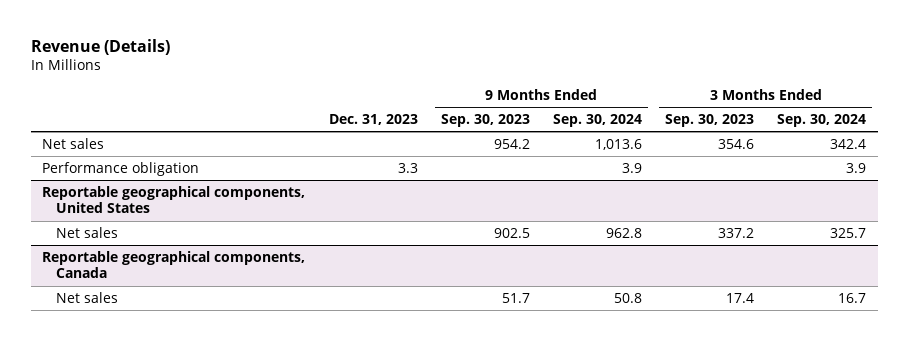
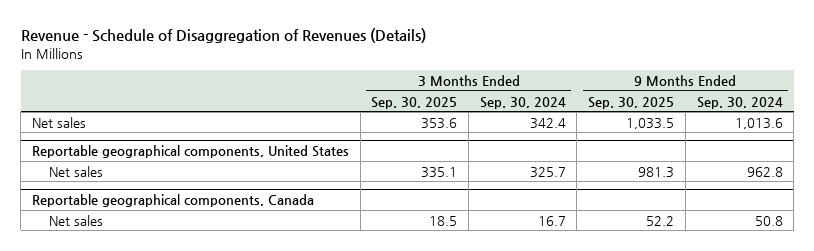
[30,38,170,55] Revenue (Details) -> [20,28,426,44] Revenue - Schedule of Disaggregation of Revenues (Details)
[328,114,418,126] Dec. 31, 2023 -> none
[440,114,530,128] Sep. 30, 2023 -> none
[665,114,755,128] Sep. 30, 2023 -> none
none -> [371,96,458,109] Sep. 30, 2025
none -> [588,96,675,109] Sep. 30, 2025
[42,161,200,176] Performance obligation -> none

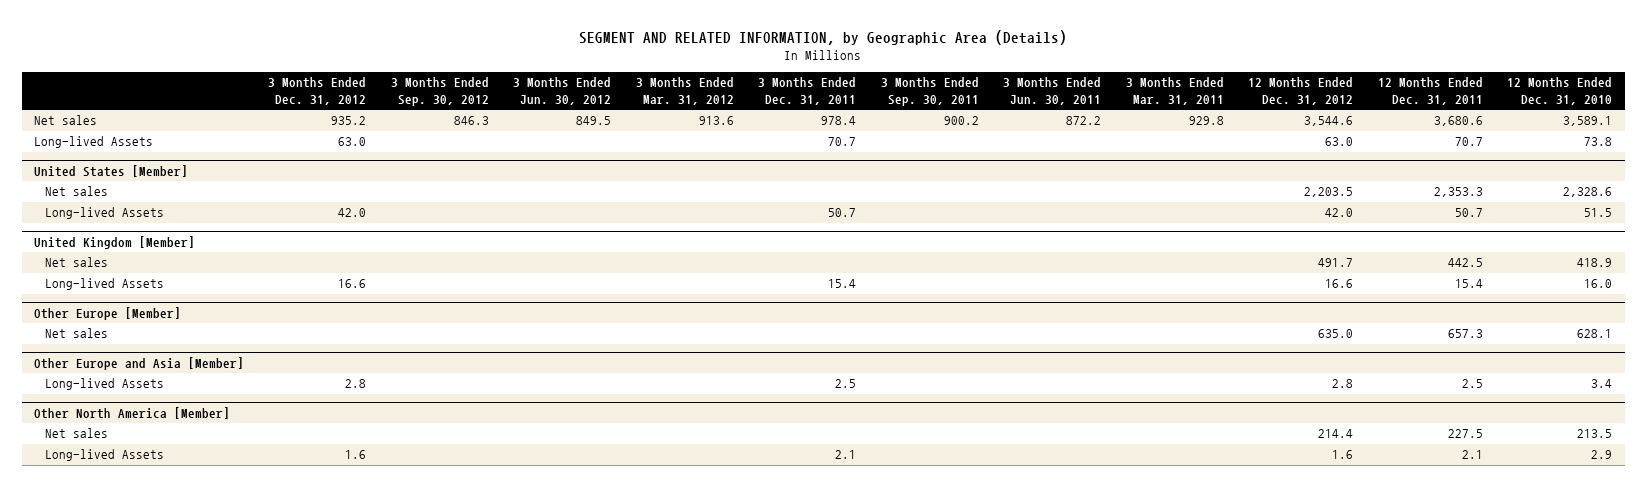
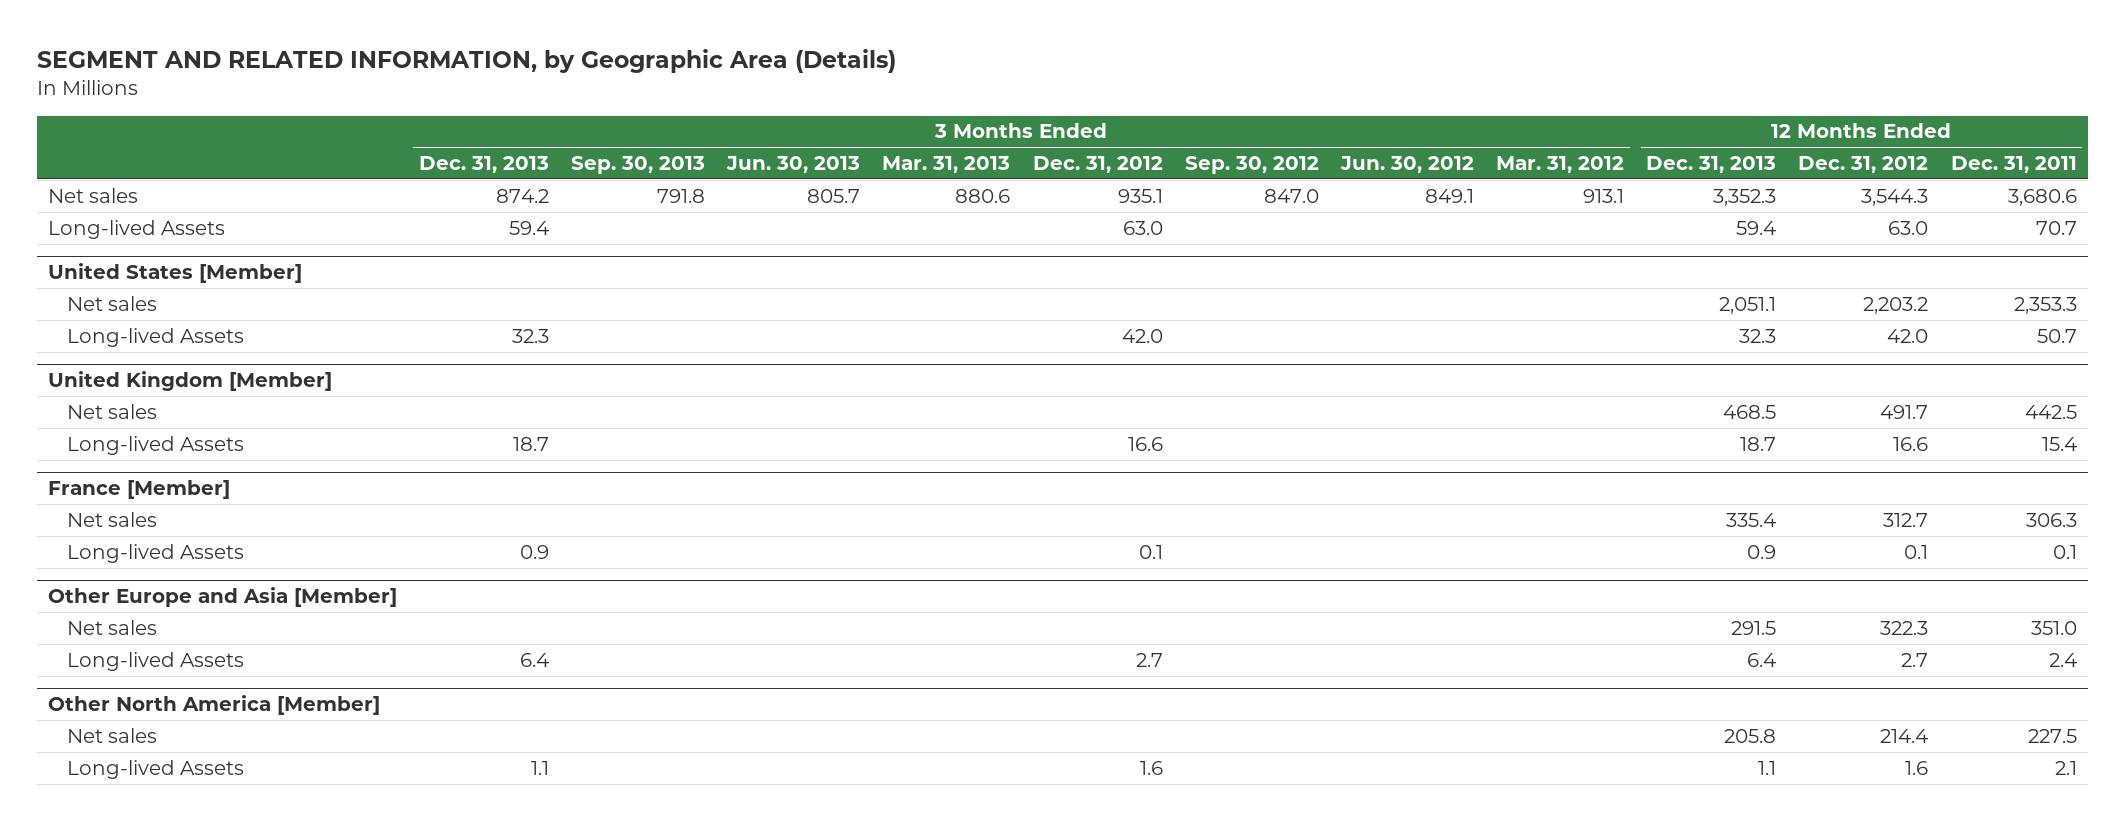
[758,77,857,105] 3 Months Ended Dec. 31, 2011 -> none
[880,77,979,106] 3 Months Ended Sep. 30, 2011 -> none
[1003,77,1102,105] 3 Months Ended Jun. 30, 2011 -> none
[1125,77,1224,105] 3 Months Ended Mar. 31, 2011 -> none
[1507,77,1613,105] 12 Months Ended Dec. 31, 2010 -> none
none -> [418,156,549,174] Dec. 31, 2013
none -> [571,156,706,175] Sep. 30, 2013
none -> [726,156,861,174] Jun. 30, 2013
none -> [882,156,1011,174] Mar. 31, 2013
none -> [1646,156,1777,174] Dec. 31, 2013
[331,116,367,126] 935.2 -> [1117,188,1163,203] 935.1
[453,116,489,126] 846.3 -> [1263,188,1319,203] 847.0
[576,116,612,126] 849.5 -> [1424,188,1474,203] 849.1
[698,116,734,126] 913.6 -> [1583,188,1625,203] 913.1
[1304,116,1354,127] 3,544.6 -> [1861,188,1929,206] 3,544.3
[1304,187,1354,198] 2,203.5 -> [1863,296,1929,314] 2,203.2
[33,306,181,320] Other Europe [Member] -> none
none -> [47,480,230,500] France [Member]
[1318,329,1354,339] 635.0 -> [1883,512,1929,527] 312.7
[1447,329,1483,339] 657.3 -> [2025,512,2077,527] 306.3
none -> [67,543,245,563] Long-lived Assets
none -> [67,619,158,635] Net sales
[345,379,367,389] 2.8 -> [1135,652,1163,667] 2.7
[1332,379,1354,389] 2.8 -> [1901,652,1929,667] 2.7
[1461,379,1483,389] 2.5 -> [2048,652,2077,667] 2.4

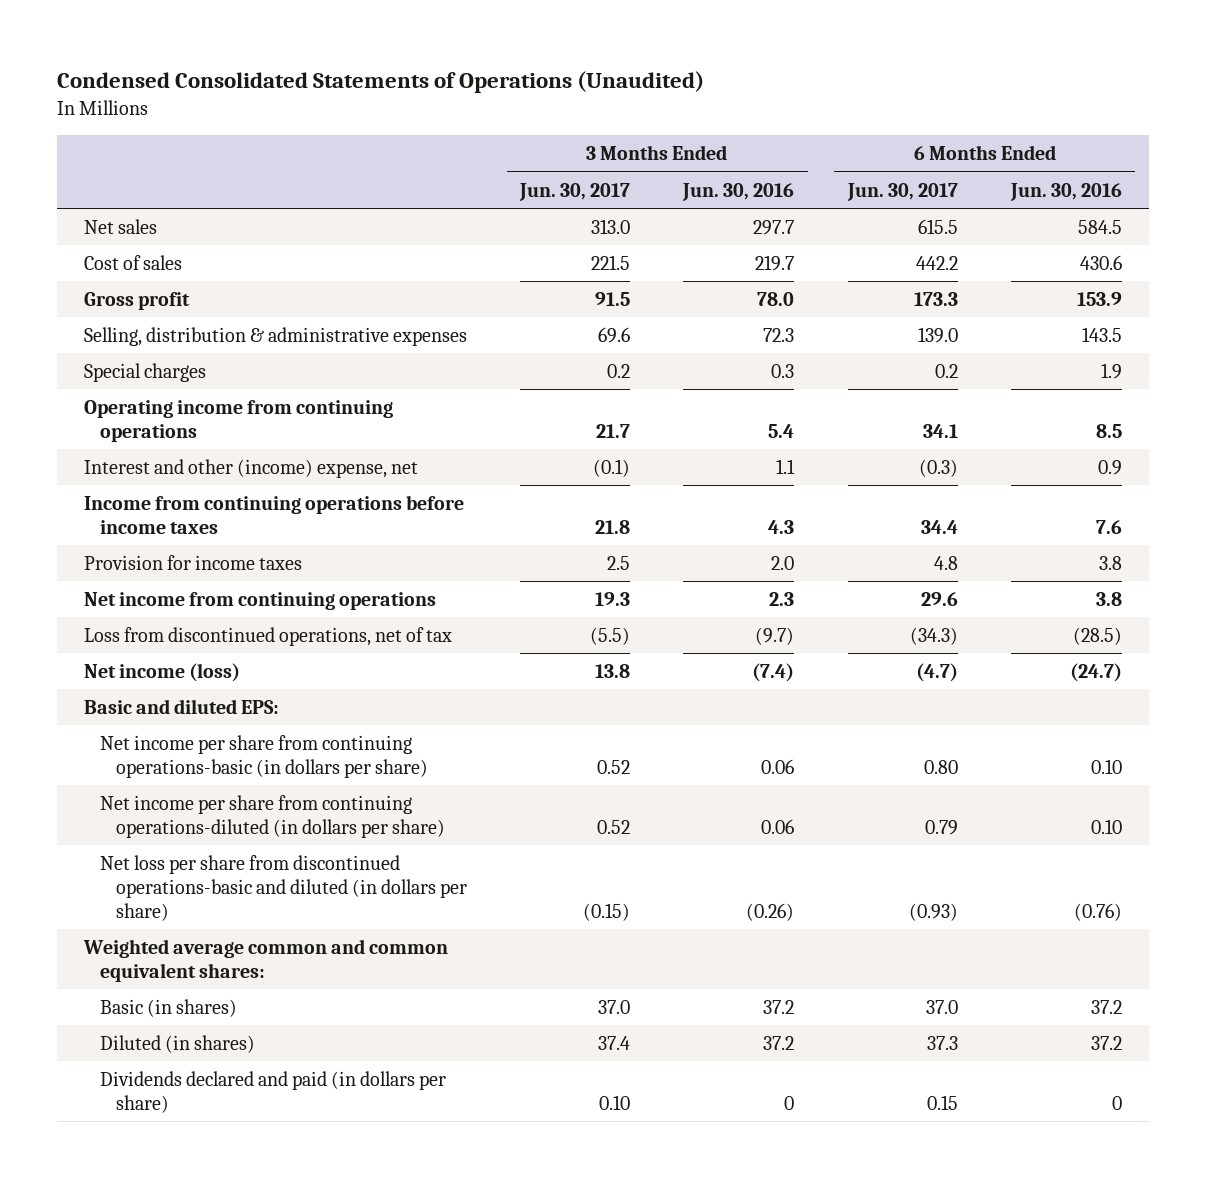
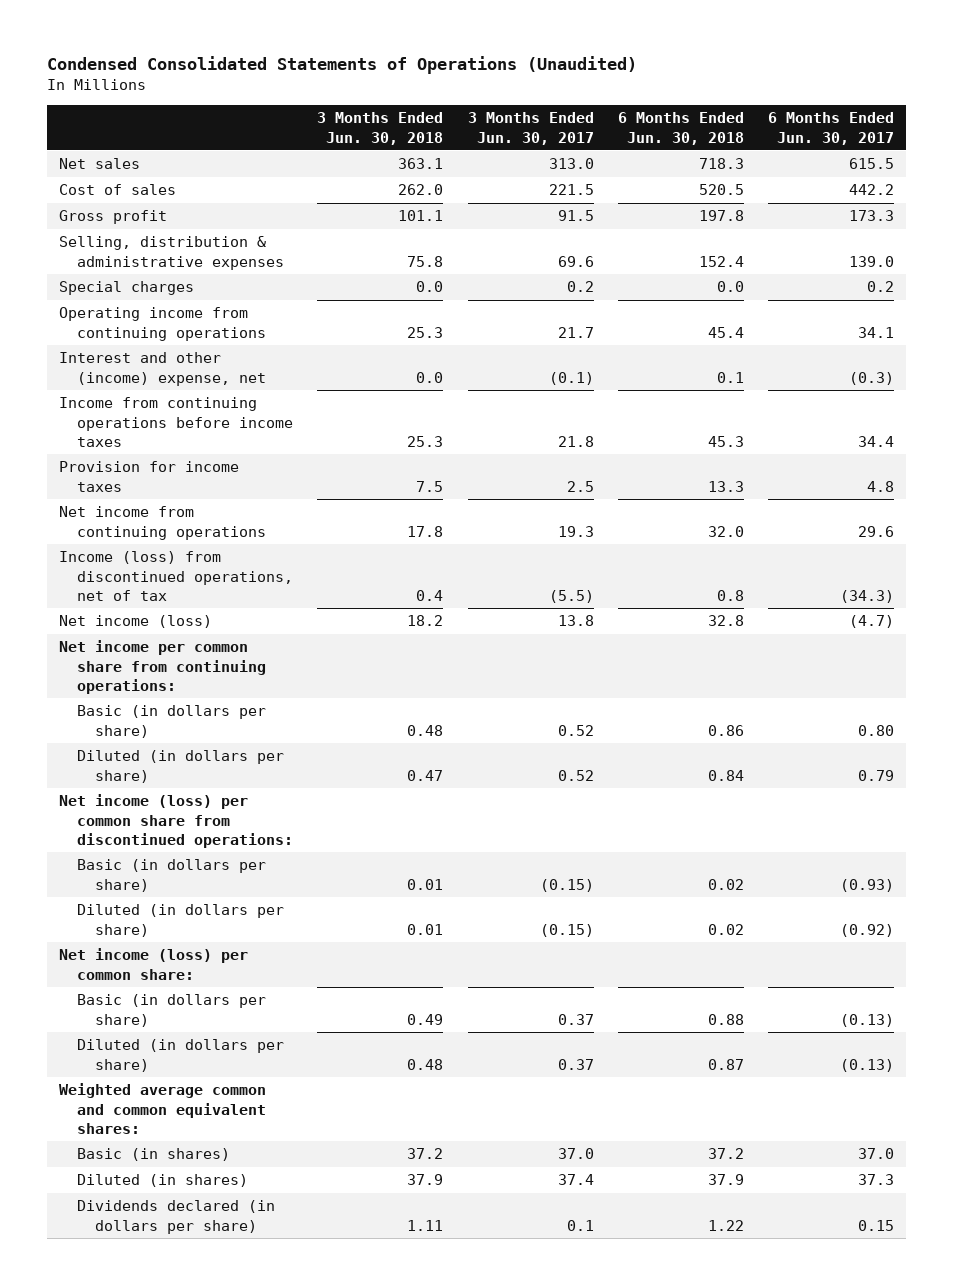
[682,182,795,201] Jun. 30, 2016 -> none
[1009,182,1122,201] Jun. 30, 2016 -> none
none -> [317,112,444,145] 3 Months Ended Jun. 30, 2018
none -> [617,112,744,145] 6 Months Ended Jun. 30, 2018
[83,626,452,646] Loss from discontinued operations, net of tax -> [58,551,294,601] Income (loss) from discontinued operations, net of tax
[83,698,279,714] Basic and diluted EPS: -> [58,640,267,694] Net income per common share from continuing operations:
[99,734,428,778] Net income per share from continuing operations-basic (in dollars per share) -> [77,705,267,738] Basic (in dollars per share)
[99,794,445,838] Net income per share from continuing operations-diluted (in dollars per share) -> [77,750,285,783] Diluted (in dollars per share)
none -> [58,794,294,848] Net income (loss) per common share from discontinued operations:
[99,854,467,921] Net loss per share from discontinued operations-basic and diluted (in dollars per share) -> [77,859,267,892] Basic (in dollars per share)
none -> [77,904,285,937] Diluted (in dollars per share)
none -> [58,948,248,980] Net income (loss) per common share:
none -> [77,994,267,1027] Basic (in dollars per share)
none -> [77,1039,285,1072] Diluted (in dollars per share)
[99,1070,446,1113] Dividends declared and paid (in dollars per share) -> [77,1200,276,1234] Dividends declared (in dollars per share)
[599,1094,631,1110] 0.10 -> [566,1219,594,1231] 0.1

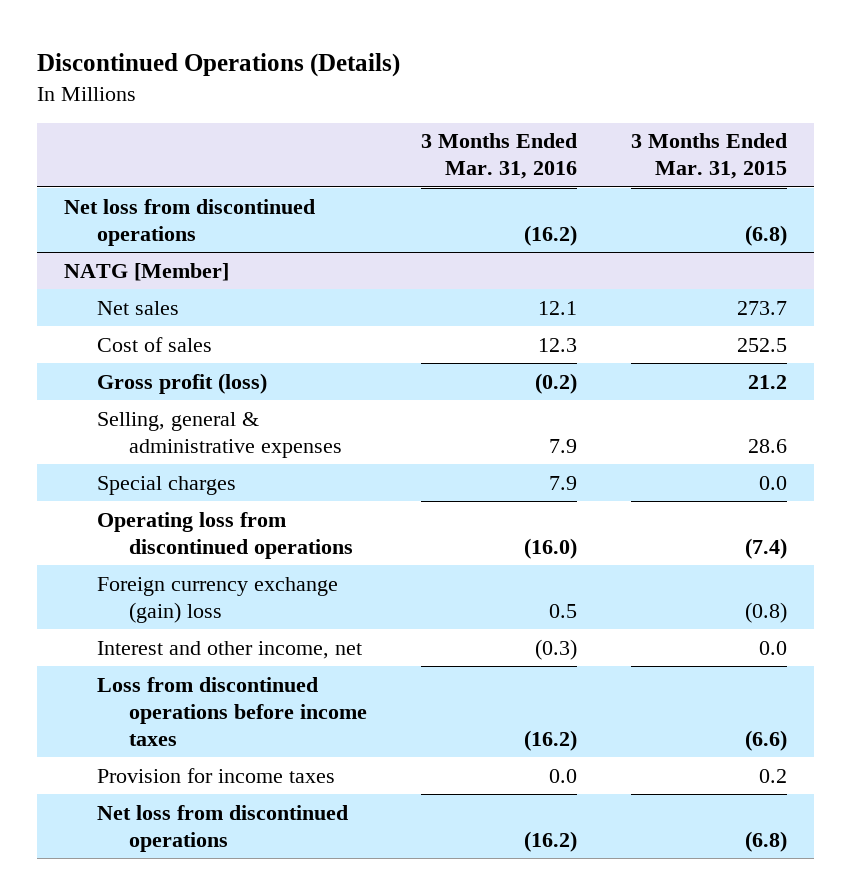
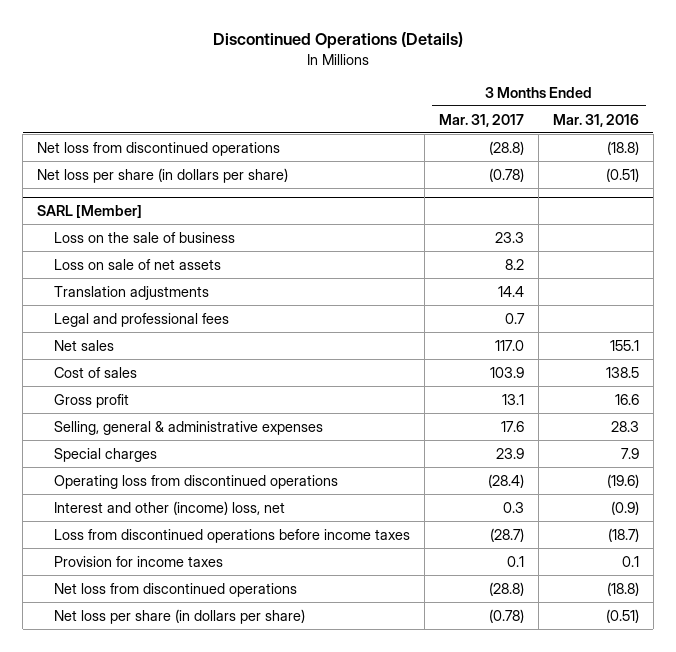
[631,133,788,180] 3 Months Ended Mar. 31, 2015 -> none
none -> [439,113,525,127] Mar. 31, 2017
[64,262,230,281] NATG [Member] -> none
[523,224,577,246] (16.2) -> [606,140,639,155] (18.8)
none -> [36,167,288,183] Net loss per share (in dollars per share)
none -> [36,205,142,219] SARL [Member]
none -> [54,231,236,243] Loss on the sale of business
none -> [54,258,222,270] Loss on sale of net assets
none -> [54,285,210,300] Translation adjustments
none -> [54,312,230,327] Legal and professional fees
[537,300,577,315] 12.1 -> [609,339,639,351] 155.1
[537,337,577,352] 12.3 -> [605,366,639,378] 138.5
[96,372,267,394] Gross profit (loss) -> [54,393,130,408] Gross profit
[534,372,577,394] (0.2) -> [614,393,639,405] 16.6
[548,438,577,453] 7.9 -> [610,420,639,432] 28.3
[96,576,338,623] Foreign currency exchange (gain) loss -> none
[523,537,577,559] (16.0) -> [606,473,639,488] (19.6)
[96,640,362,659] Interest and other income, net -> [54,500,286,515] Interest and other (income) loss, net
[534,638,577,660] (0.3) -> [610,500,639,515] (0.9)
[523,729,577,751] (16.2) -> [607,527,639,542] (18.7)
[548,768,577,783] 0.0 -> [621,555,639,567] 0.1
[523,830,577,852] (16.2) -> [606,581,639,596] (18.8)
none -> [54,608,306,624] Net loss per share (in dollars per share)

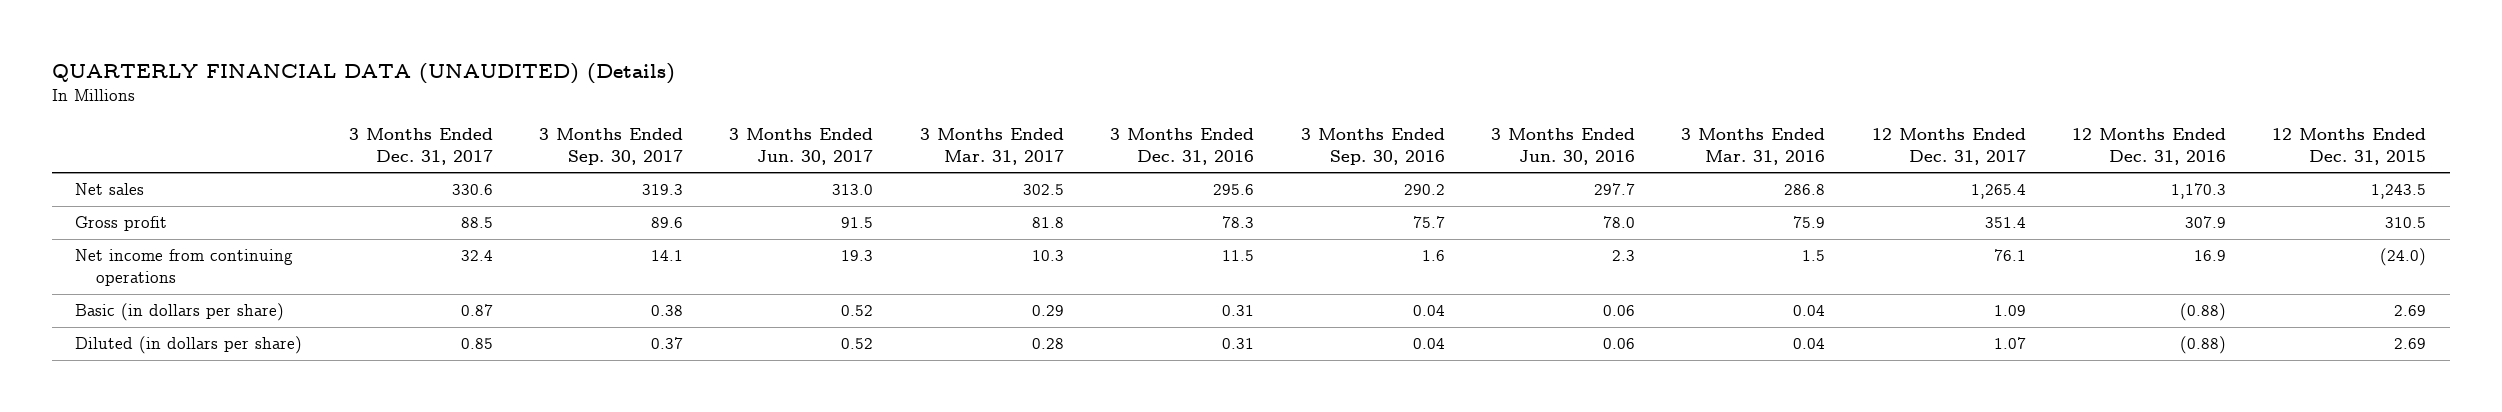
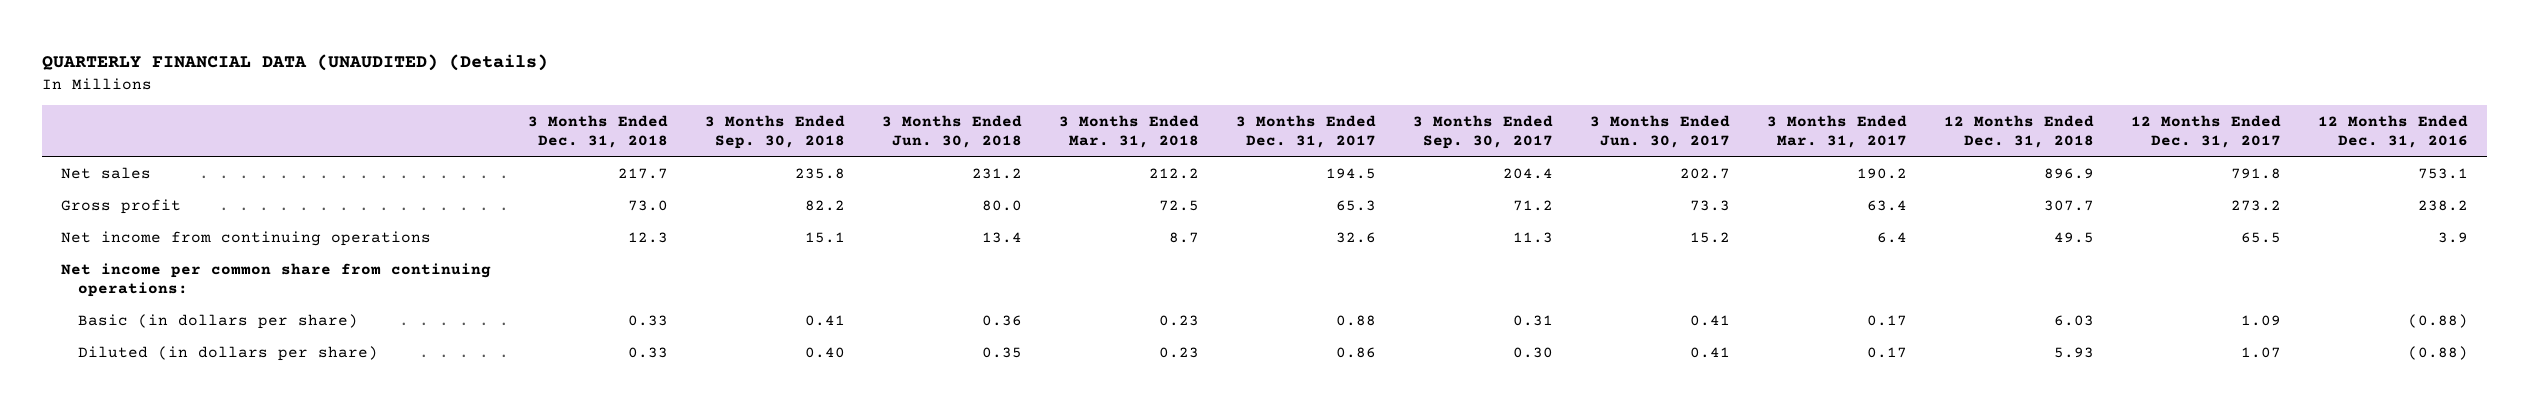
[1110,127,1255,165] 3 Months Ended Dec. 31, 2016 -> none
[1300,127,1445,165] 3 Months Ended Sep. 30, 2016 -> none
[1490,127,1635,165] 3 Months Ended Jun. 30, 2016 -> none
[1681,127,1826,165] 3 Months Ended Mar. 31, 2016 -> none
[2272,127,2427,165] 12 Months Ended Dec. 31, 2015 -> none
none -> [527,114,668,149] 3 Months Ended Dec. 31, 2018
none -> [704,114,845,150] 3 Months Ended Sep. 30, 2018
none -> [881,114,1022,149] 3 Months Ended Jun. 30, 2018
none -> [1058,114,1199,149] 3 Months Ended Mar. 31, 2018
none -> [1944,114,2095,149] 12 Months Ended Dec. 31, 2018
[451,184,493,196] 330.6 -> [1326,167,1377,179] 194.5
[641,184,683,196] 319.3 -> [1503,167,1554,179] 204.4
[832,184,874,196] 313.0 -> [1680,167,1731,179] 202.7
[1022,184,1064,196] 302.5 -> [1857,167,1908,179] 190.2
[1970,184,2026,200] 1,265.4 -> [2231,167,2282,179] 791.8
[2171,183,2227,200] 1,170.3 -> [2418,167,2469,179] 753.1
[460,217,493,229] 88.5 -> [1336,199,1377,211] 65.3
[650,217,683,229] 89.6 -> [1513,199,1554,211] 71.2
[841,217,874,229] 91.5 -> [1690,199,1731,211] 73.3
[1031,217,1064,229] 81.8 -> [1867,199,1908,211] 63.4
[1984,217,2026,229] 351.4 -> [2231,199,2282,211] 273.2
[2185,216,2227,229] 307.9 -> [2418,199,2469,211] 238.2
[460,250,493,262] 32.4 -> [1336,231,1377,243] 32.6
[650,250,683,262] 14.1 -> [1513,231,1554,243] 11.3
[841,250,874,262] 19.3 -> [1690,231,1731,243] 15.2
[1031,250,1064,262] 10.3 -> [1877,231,1908,243] 6.4
[1993,249,2026,262] 76.1 -> [2241,231,2282,243] 65.5
[2194,250,2227,262] 16.9 -> [2438,231,2469,243] 3.9
none -> [60,262,491,297] Net income per common share from continuing operations:
[460,304,493,317] 0.87 -> [1336,314,1377,326] 0.88
[650,305,683,317] 0.38 -> [1513,314,1554,326] 0.31
[841,305,874,317] 0.52 -> [1690,314,1731,326] 0.41
[1031,305,1064,317] 0.29 -> [1867,314,1908,326] 0.17
[460,338,493,350] 0.85 -> [1336,346,1377,358] 0.86
[650,337,683,350] 0.37 -> [1513,346,1554,358] 0.30
[841,338,874,350] 0.52 -> [1690,346,1731,358] 0.41
[1031,338,1064,350] 0.28 -> [1867,346,1908,358] 0.17

